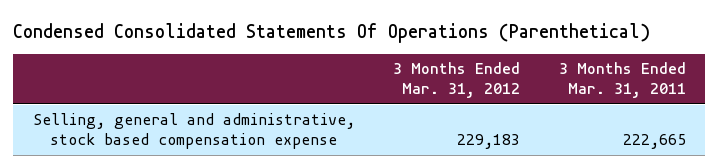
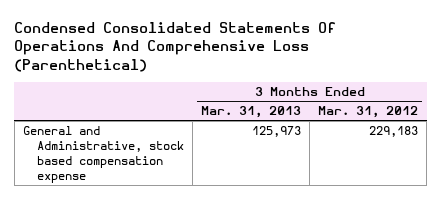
[13,23,651,44] Condensed Consolidated Statements Of Operations (Parenthetical) -> [14,21,337,72] Condensed Consolidated Statements Of Operations And Comprehensive Loss (Parenthetical)
[559,62,687,99] 3 Months Ended Mar. 31, 2011 -> none
none -> [201,106,302,119] Mar. 31, 2013
[32,113,355,150] Selling, general and administrative, stock based compensation expense -> [22,126,185,183] General and Administrative, stock based compensation expense

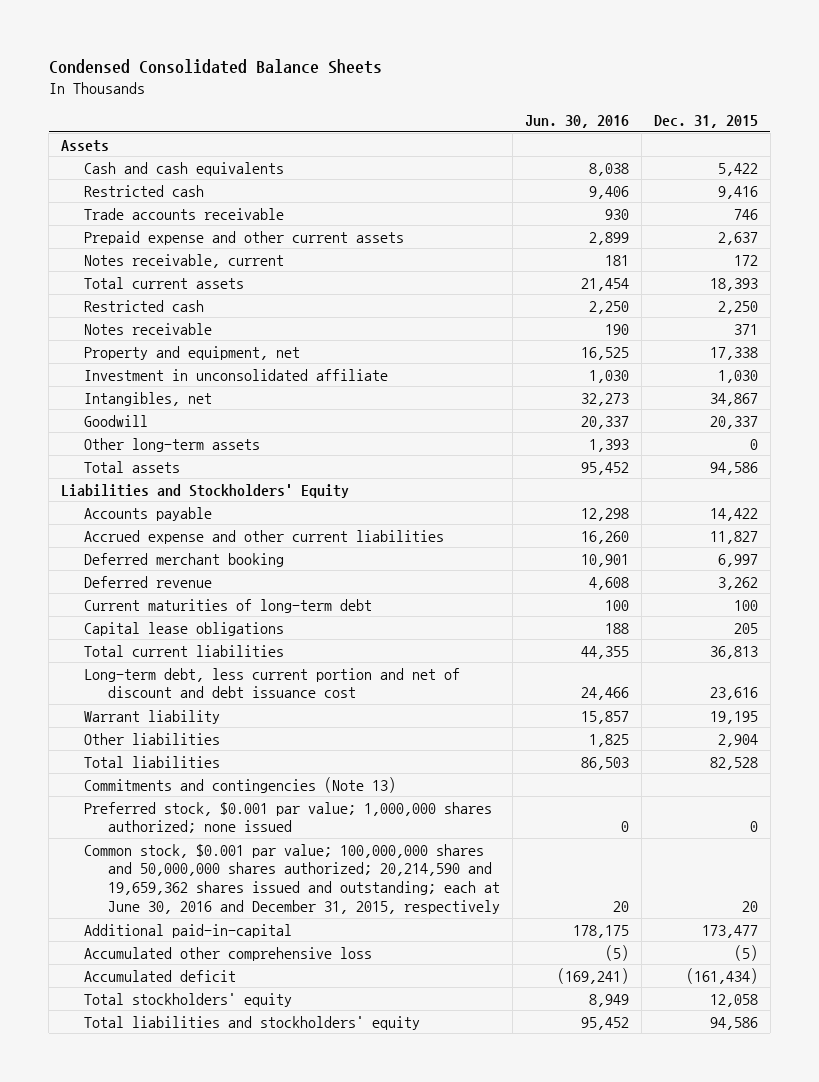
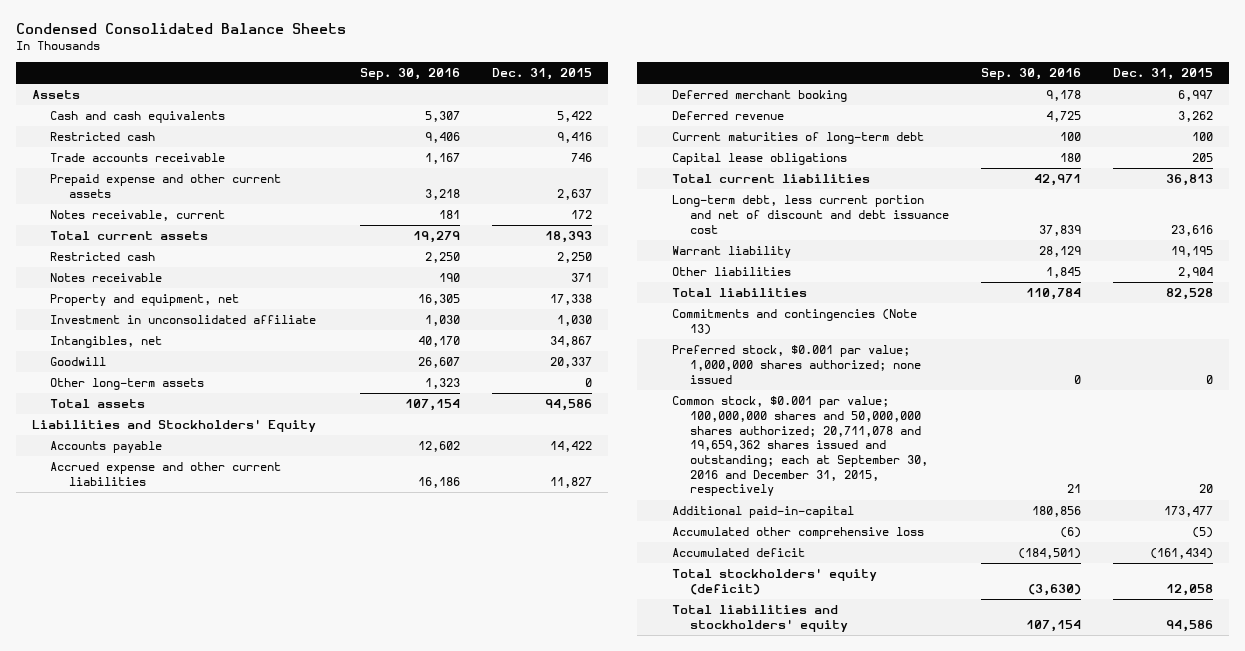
[524,114,629,128] Jun. 30, 2016 -> none
none -> [359,67,460,80] Sep. 30, 2016
[84,843,500,915] Common stock, $0.001 par value; 100,000,000 shares and 50,000,000 shares authorized; 20,214,590 and 19,659,362 shares issued and outstanding; each at June 30, 2016 and December 31, 2015, respectively -> [671,396,929,497] Common stock, $0.001 par value; 100,000,000 shares and 50,000,000 shares authorized; 20,711,078 and 19,659,362 shares issued and outstanding; each at September 30, 2016 and December 31, 2015, respectively
[84,992,293,1007] Total stockholders' equity -> [671,568,877,595] Total stockholders' equity (deficit)

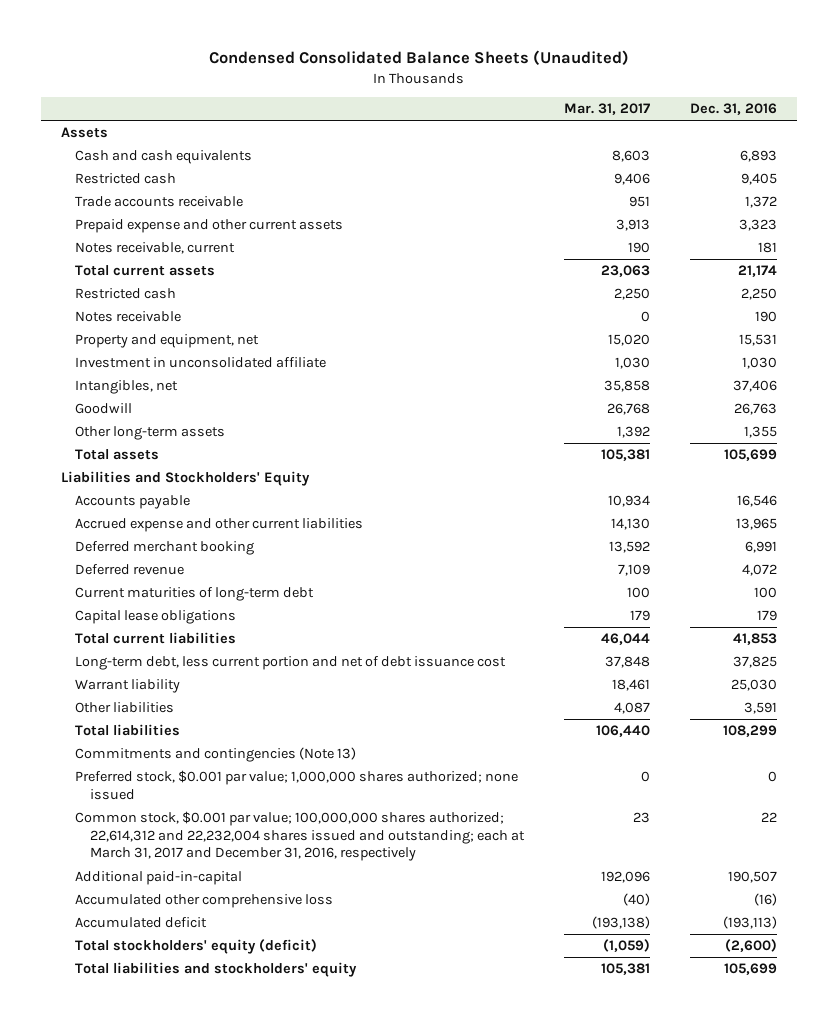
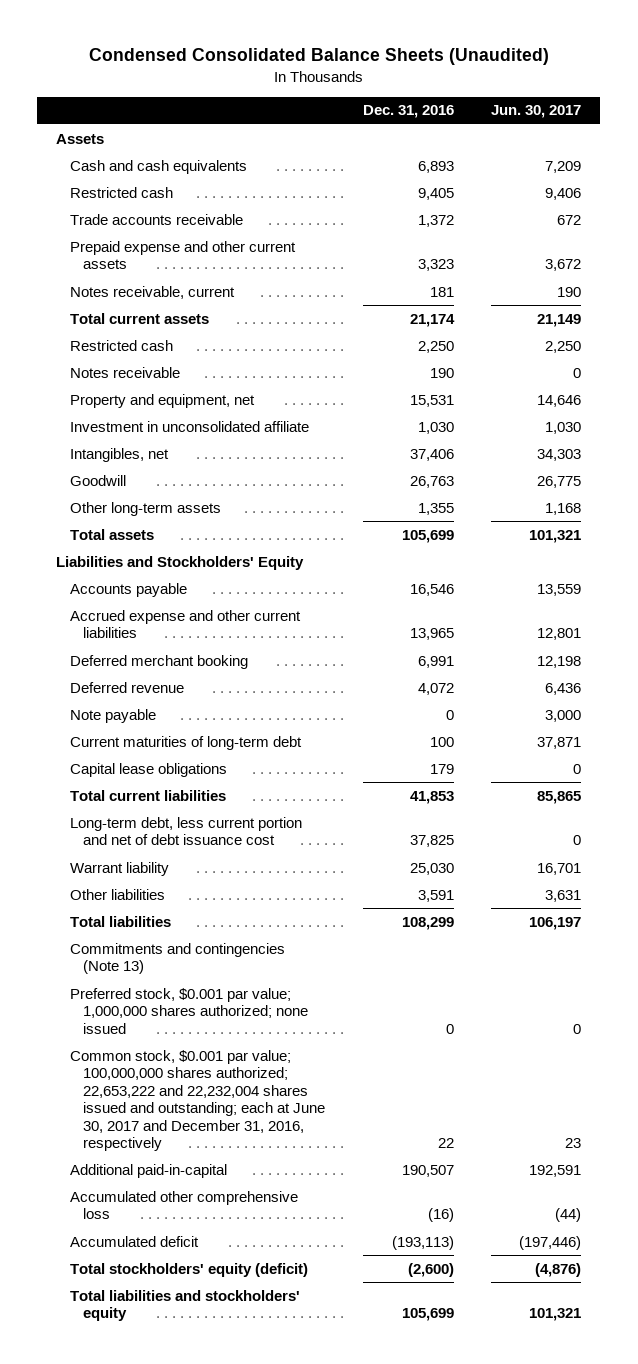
[563,103,650,116] Mar. 31, 2017 -> none
none -> [491,105,582,119] Jun. 30, 2017
none -> [69,708,156,723] Note payable
[75,811,525,862] Common stock, $0.001 par value; 100,000,000 shares authorized; 22,614,312 and 22,232,004 shares issued and outstanding; each at March 31, 2017 and December 31, 2016, respectively -> [69,1049,325,1152] Common stock, $0.001 par value; 100,000,000 shares authorized; 22,653,222 and 22,232,004 shares issued and outstanding; each at June 30, 2017 and December 31, 2016, respectively

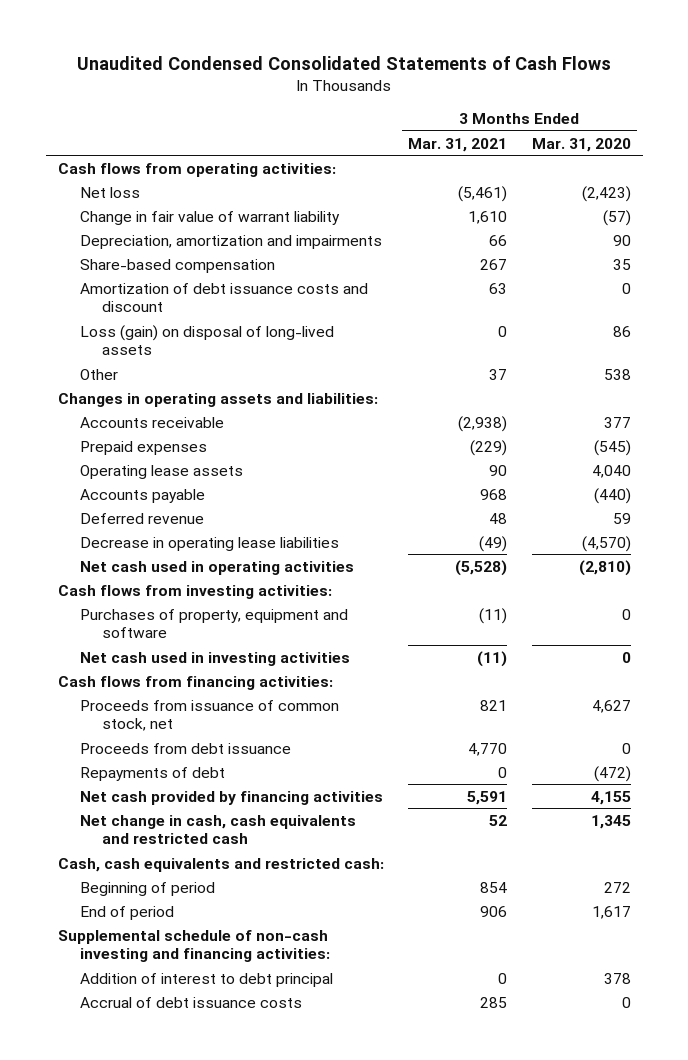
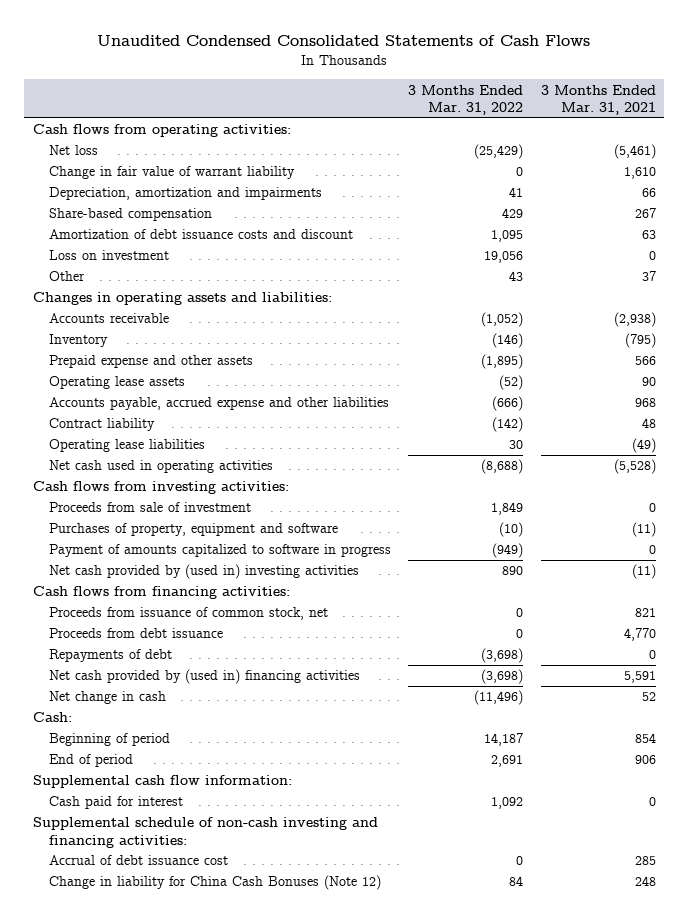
[531,137,631,152] Mar. 31, 2020 -> none
none -> [408,84,524,116] 3 Months Ended Mar. 31, 2022
[80,324,335,356] Loss (gain) on disposal of long-lived assets -> none
none -> [49,250,170,261] Loss on investment
[80,440,208,455] Prepaid expenses -> none
none -> [49,334,109,348] Inventory
none -> [49,355,254,369] Prepaid expense and other assets
[80,488,206,503] Accounts payable -> [49,397,390,411] Accounts payable, accrued expense and other liabilities
[80,512,205,524] Deferred revenue -> [49,418,156,432] Contract liability
[80,536,340,551] Decrease in operating lease liabilities -> [49,439,206,453] Operating lease liabilities
none -> [49,502,252,513] Proceeds from sale of investment
none -> [49,544,392,558] Payment of amounts capitalized to software in progress
[80,651,351,666] Net cash used in investing activities -> [49,564,360,580] Net cash provided by (used in) investing activities
[80,790,384,805] Net cash provided by financing activities -> [49,669,361,685] Net cash provided by (used in) financing activities
[80,814,357,845] Net change in cash, cash equivalents and restricted cash -> [49,691,167,705] Net change in cash
[57,857,384,872] Cash, cash equivalents and restricted cash: -> [33,712,73,723] Cash:
none -> [33,775,293,789] Supplemental cash flow information:
none -> [49,796,184,810] Cash paid for interest
[80,972,334,987] Addition of interest to debt principal -> none
[80,996,303,1008] Accrual of debt issuance costs -> [49,855,229,866] Accrual of debt issuance cost
none -> [49,875,382,891] Change in liability for China Cash Bonuses (Note 12)

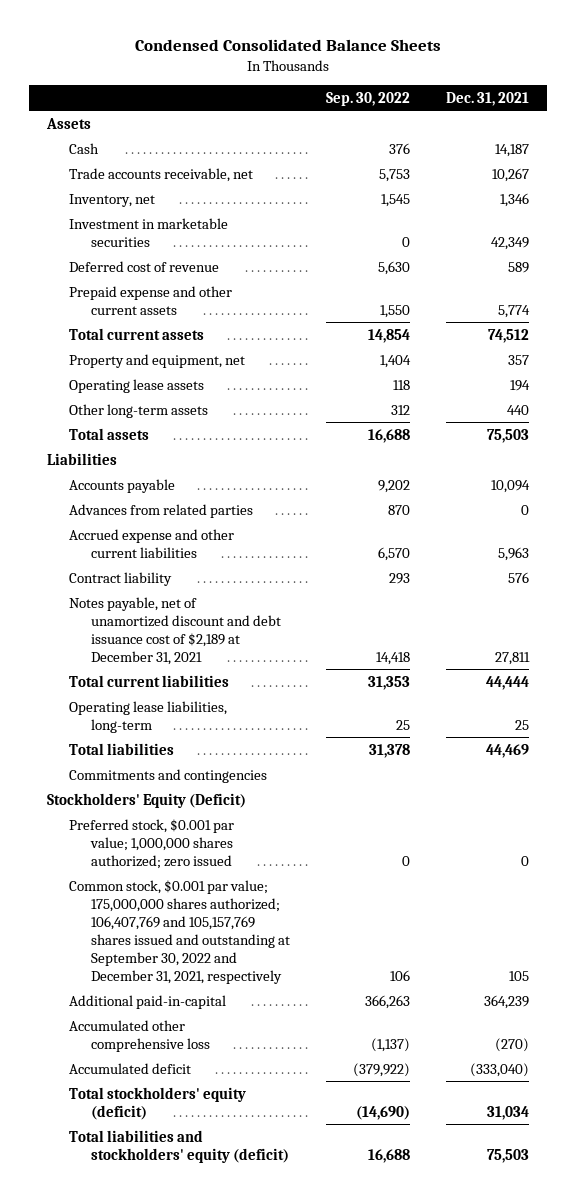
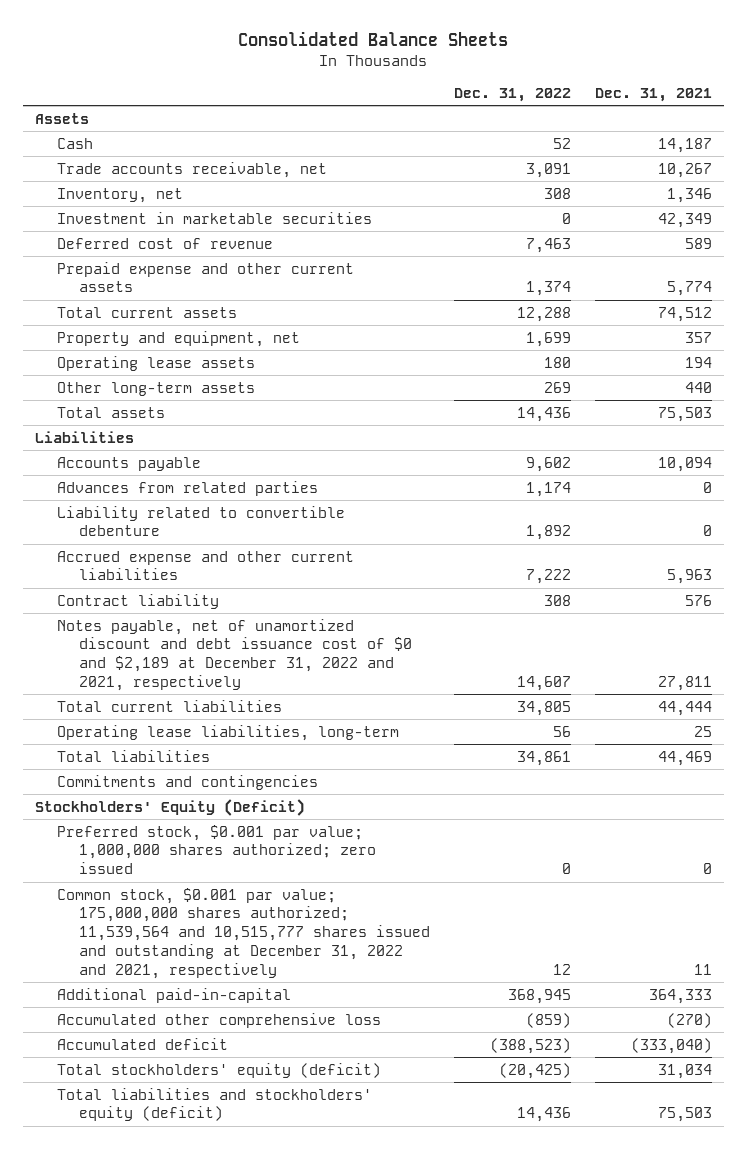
[135,39,442,52] Condensed Consolidated Balance Sheets -> [238,30,509,46] Consolidated Balance Sheets
[325,91,410,106] Sep. 30, 2022 -> none
none -> [454,87,572,102] Dec. 31, 2022
none -> [56,505,345,537] Liability related to convertible debenture
[69,596,281,665] Notes payable, net of unamortized discount and debt issuance cost of $2,189 at December 31, 2021 -> [56,618,413,692] Notes payable, net of unamortized discount and debt issuance cost of $0 and $2,189 at December 31, 2022 and 2021, respectively
[69,879,290,984] Common stock, $0.001 par value; 175,000,000 shares authorized; 106,407,769 and 105,157,769 shares issued and outstanding at September 30, 2022 and December 31, 2021, respectively -> [56,887,431,980] Common stock, $0.001 par value; 175,000,000 shares authorized; 11,539,564 and 10,515,777 shares issued and outstanding at December 31, 2022 and 2021, respectively
[508,970,529,981] 105 -> [693,964,712,976] 11
[483,994,529,1009] 364,239 -> [648,988,712,1004] 364,333

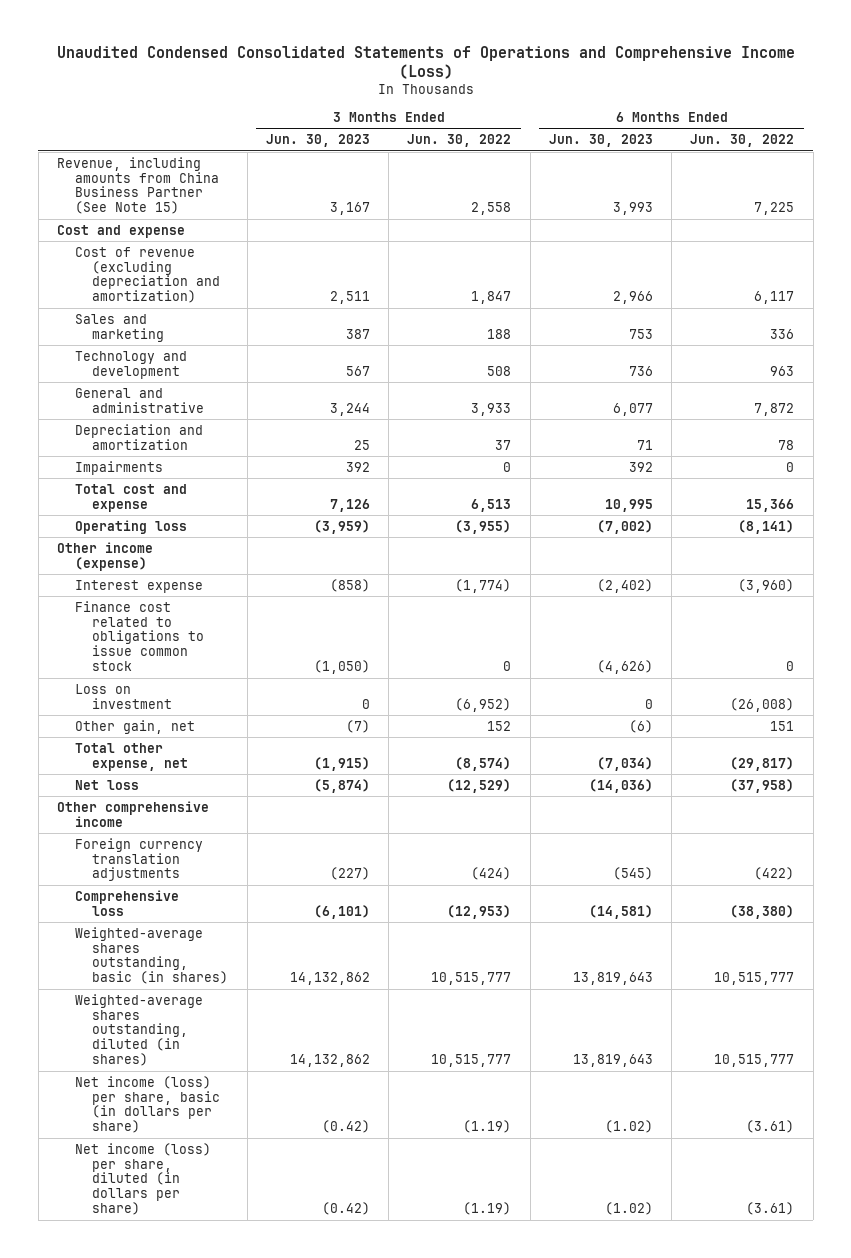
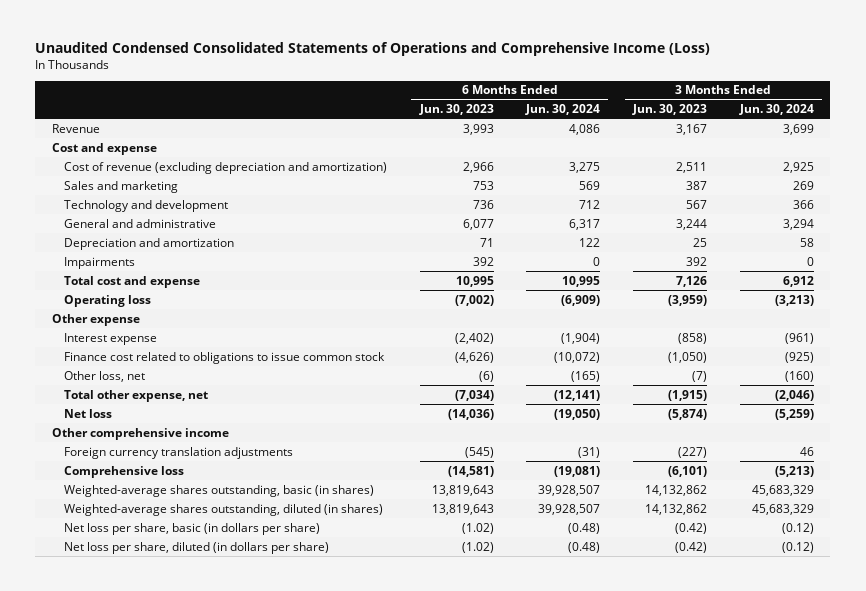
[407,134,512,148] Jun. 30, 2022 -> none
[690,134,795,148] Jun. 30, 2022 -> none
none -> [525,104,601,116] Jun. 30, 2024
none -> [738,104,814,116] Jun. 30, 2024
[56,156,219,215] Revenue, including amounts from China Business Partner (See Note 15) -> [51,123,100,133] Revenue
[56,541,153,571] Other income (expense) -> [51,313,140,326] Other expense
[74,683,173,709] Loss on investment -> none
[74,719,195,734] Other gain, net -> [63,370,145,382] Other loss, net
[74,1075,221,1134] Net income (loss) per share, basic (in dollars per share) -> [63,522,320,535] Net loss per share, basic (in dollars per share)
[74,1142,211,1215] Net income (loss) per share, diluted (in dollars per share) -> [63,541,329,554] Net loss per share, diluted (in dollars per share)

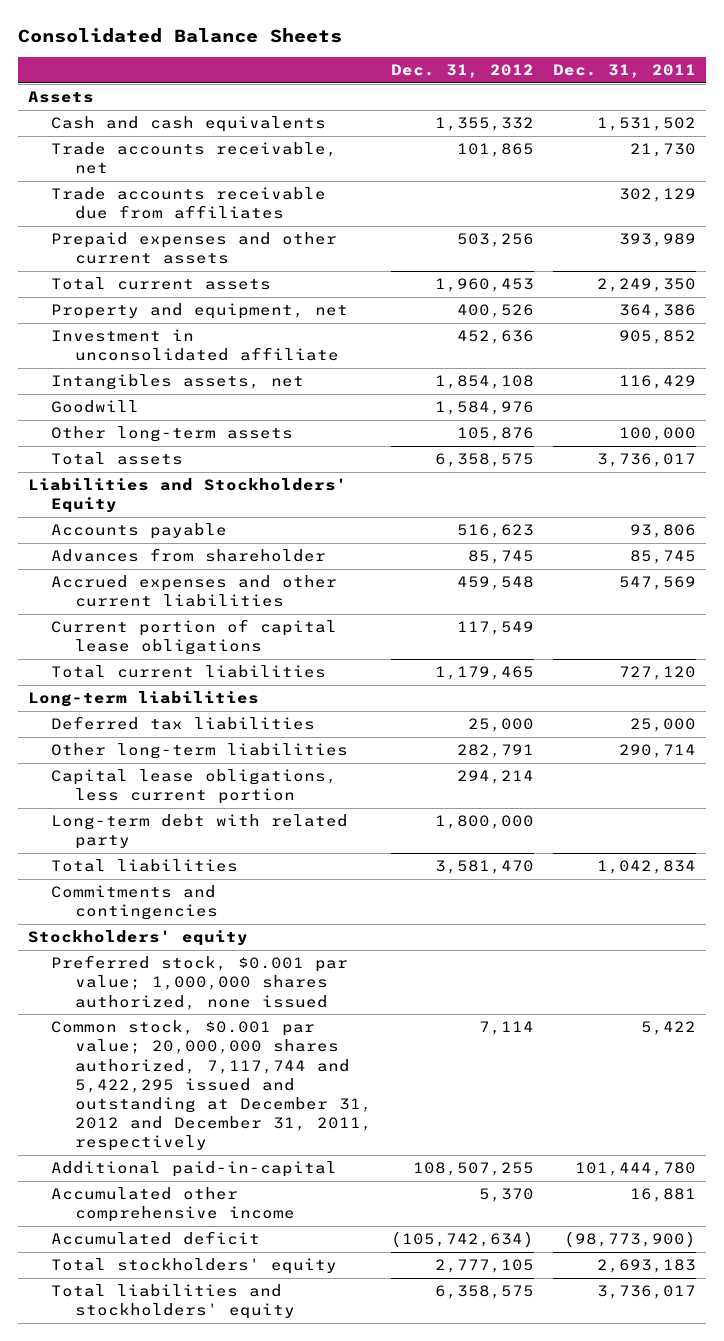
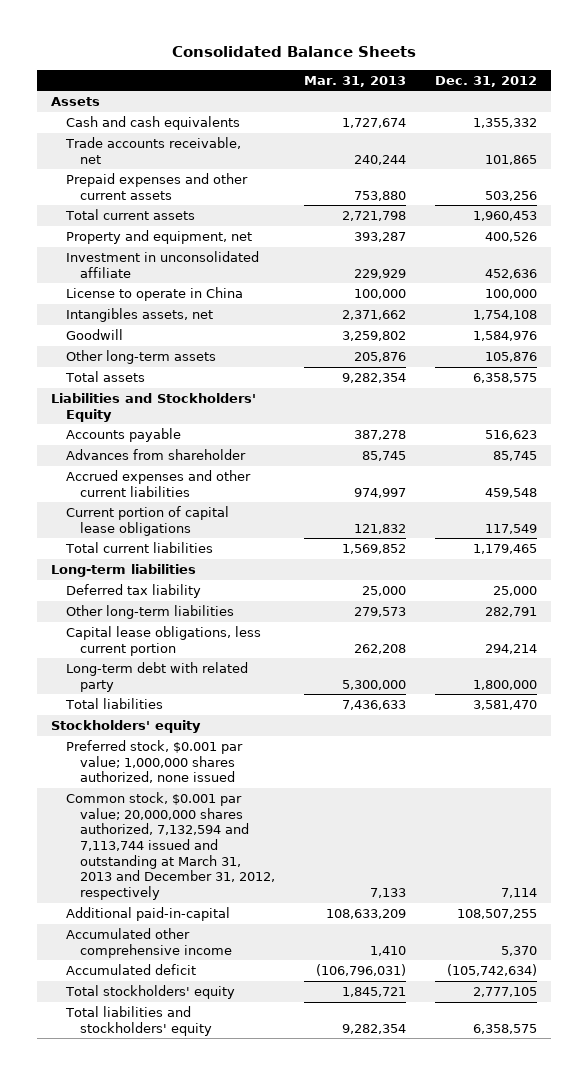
[553,64,697,79] Dec. 31, 2011 -> none
none -> [303,75,406,87] Mar. 31, 2013
[51,187,327,220] Trade accounts receivable due from affiliates -> none
none -> [65,286,243,301] License to operate in China
[435,375,535,390] 1,854,108 -> [472,309,537,320] 1,754,108
[51,716,316,731] Deferred tax liabilities -> [65,583,201,598] Deferred tax liability
[51,885,218,921] Commitments and contingencies -> none
[51,1020,372,1152] Common stock, $0.001 par value; 20,000,000 shares authorized, 7,117,744 and 5,422,295 issued and outstanding at December 31, 2012 and December 31, 2011, respectively -> [65,791,276,900] Common stock, $0.001 par value; 20,000,000 shares authorized, 7,132,594 and 7,113,744 issued and outstanding at March 31, 2013 and December 31, 2012, respectively

